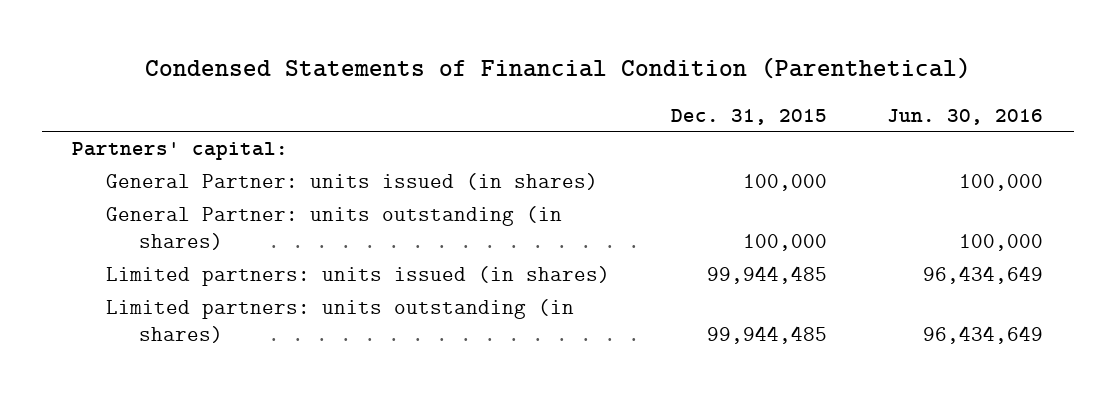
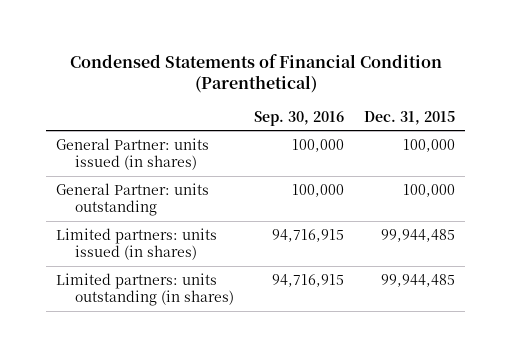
[887,108,1044,125] Jun. 30, 2016 -> none
none -> [253,110,344,126] Sep. 30, 2016
[72,142,289,161] Partners' capital: -> none
[105,206,562,250] General Partner: units outstanding (in shares) -> [56,182,210,217] General Partner: units outstanding

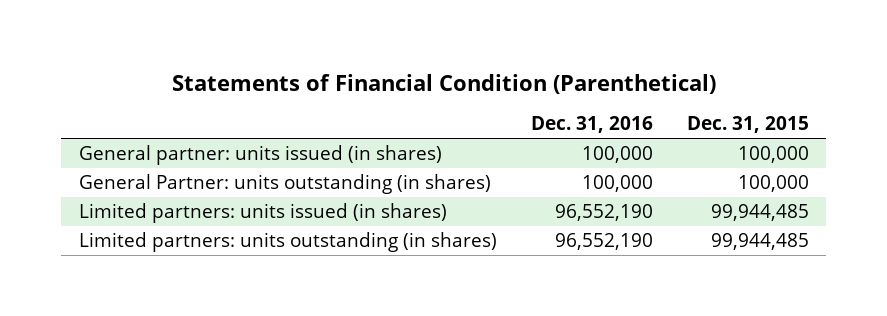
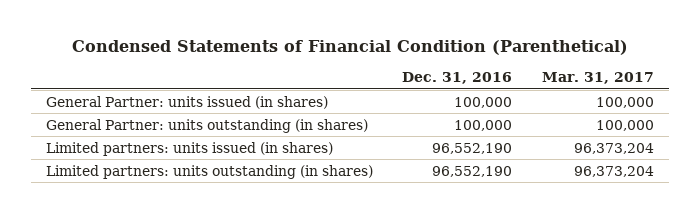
[171,73,716,94] Statements of Financial Condition (Parenthetical) -> [71,40,628,56] Condensed Statements of Financial Condition (Parenthetical)
[686,116,809,134] Dec. 31, 2015 -> none
none -> [542,72,655,85] Mar. 31, 2017
[78,145,442,166] General partner: units issued (in shares) -> [45,95,328,109] General Partner: units issued (in shares)

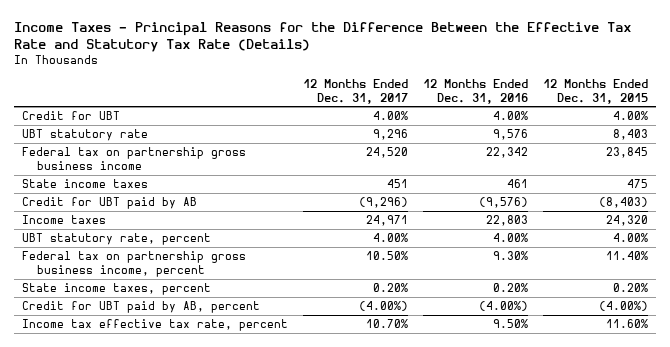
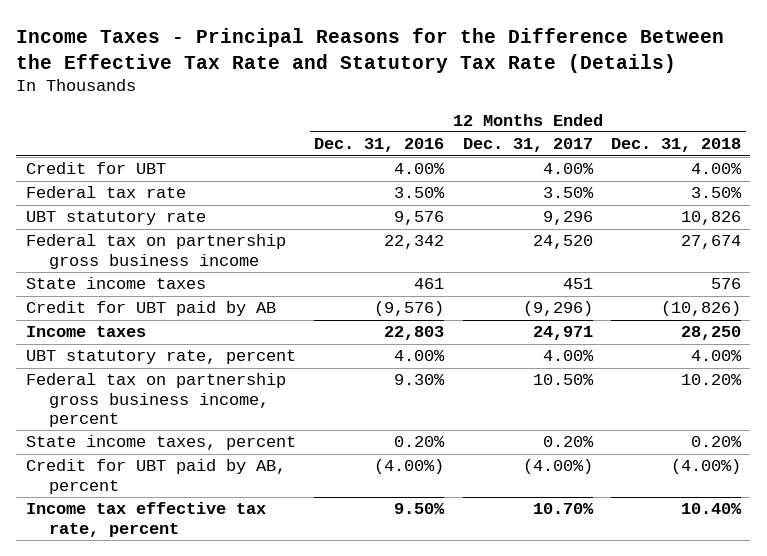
[543,78,649,104] 12 Months Ended Dec. 31, 2015 -> none
none -> [611,138,742,153] Dec. 31, 2018
none -> [25,186,186,199] Federal tax rate

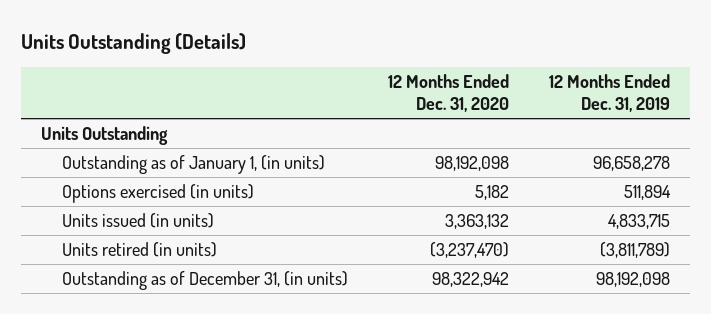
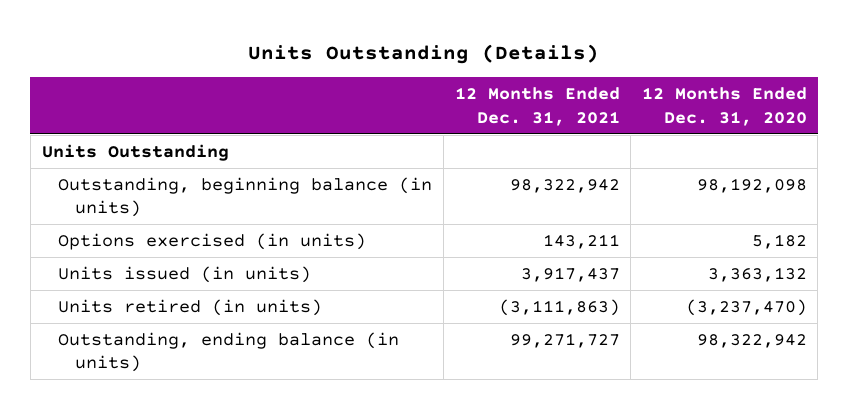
[549,73,671,113] 12 Months Ended Dec. 31, 2019 -> none
none -> [454,87,620,126] 12 Months Ended Dec. 31, 2021
[62,154,326,174] Outstanding as of January 1, (in units) -> [58,176,433,218] Outstanding, beginning balance (in units)
[62,270,349,290] Outstanding as of December 31, (in units) -> [58,331,400,373] Outstanding, ending balance (in units)

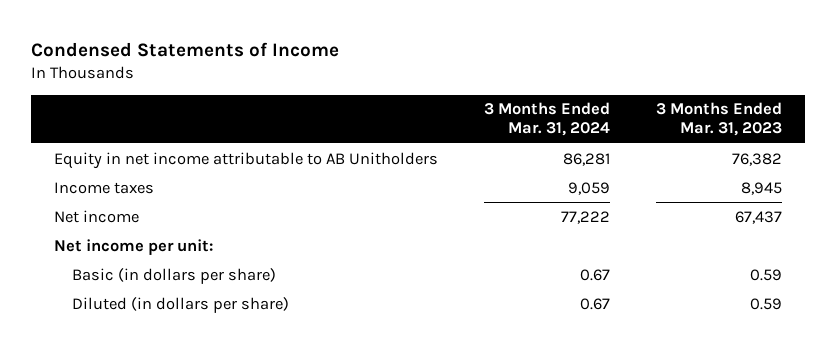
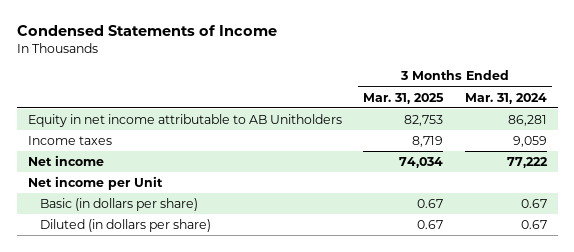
[656,102,783,137] 3 Months Ended Mar. 31, 2023 -> none
none -> [363,92,445,104] Mar. 31, 2025
[53,238,213,255] Net income per unit: -> [27,175,163,190] Net income per Unit

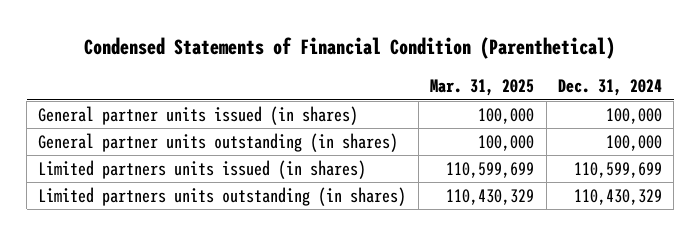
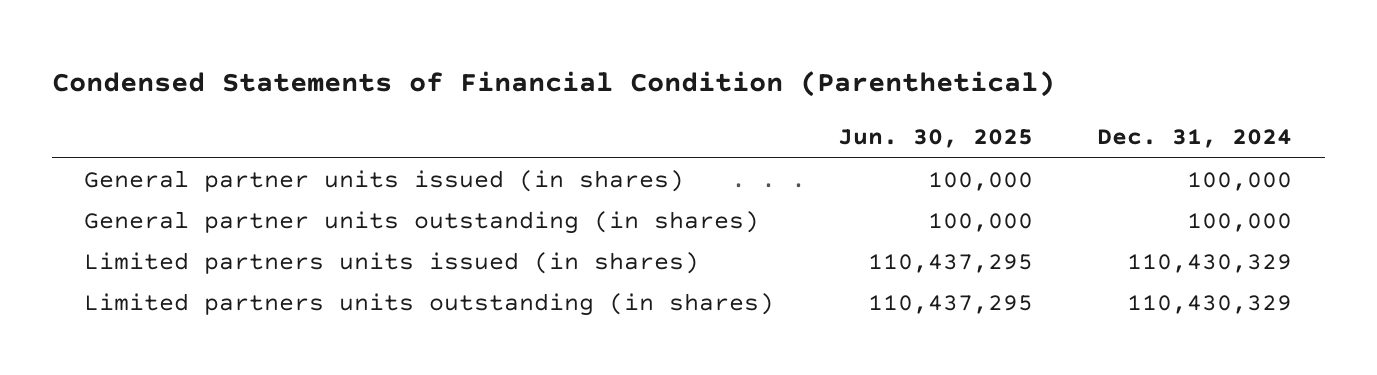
[430,79,535,97] Mar. 31, 2025 -> none
none -> [838,129,1034,149] Jun. 30, 2025
[573,161,662,178] 110,599,699 -> [1127,254,1293,274] 110,430,329

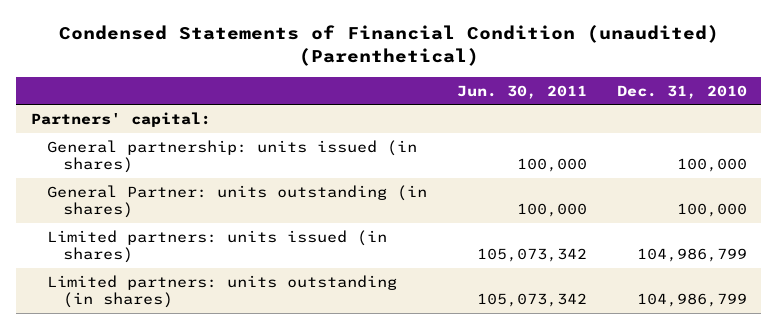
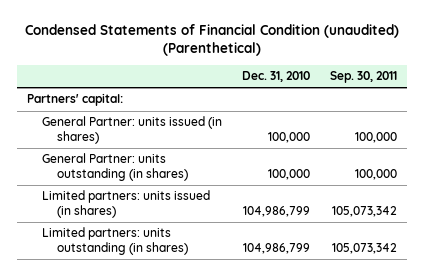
[456,84,587,99] Jun. 30, 2011 -> none
none -> [330,71,398,84] Sep. 30, 2011
[46,140,417,173] General partnership: units issued (in shares) -> [41,116,222,145] General Partner: units issued (in shares)

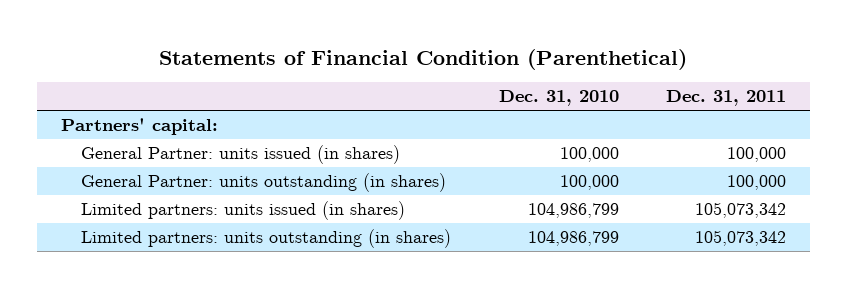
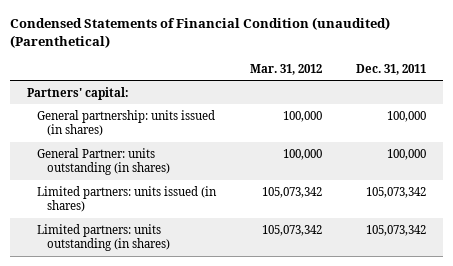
[159,48,688,70] Statements of Financial Condition (Parenthetical) -> [10,16,391,48] Condensed Statements of Financial Condition (unaudited) (Parenthetical)
[498,90,619,107] Dec. 31, 2010 -> none
none -> [249,63,322,75] Mar. 31, 2012
[81,144,401,164] General Partner: units issued (in shares) -> [36,109,215,137] General partnership: units issued (in shares)

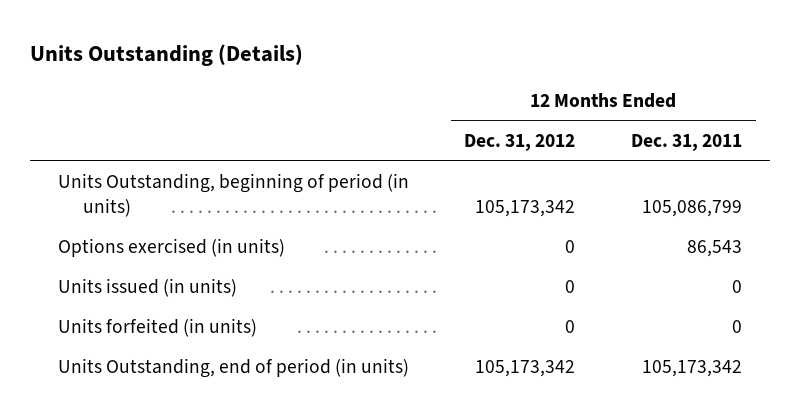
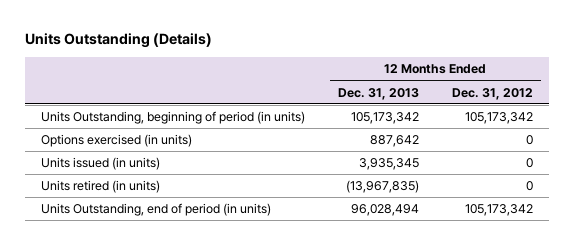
[630,133,742,151] Dec. 31, 2011 -> none
none -> [337,87,419,100] Dec. 31, 2013
[58,317,258,337] Units forfeited (in units) -> [41,180,161,194] Units retired (in units)

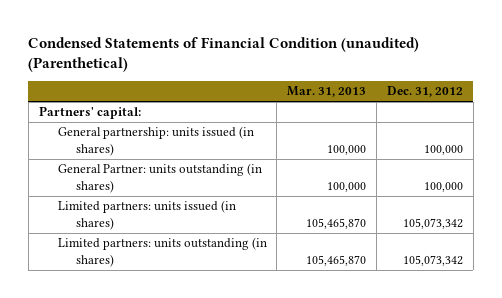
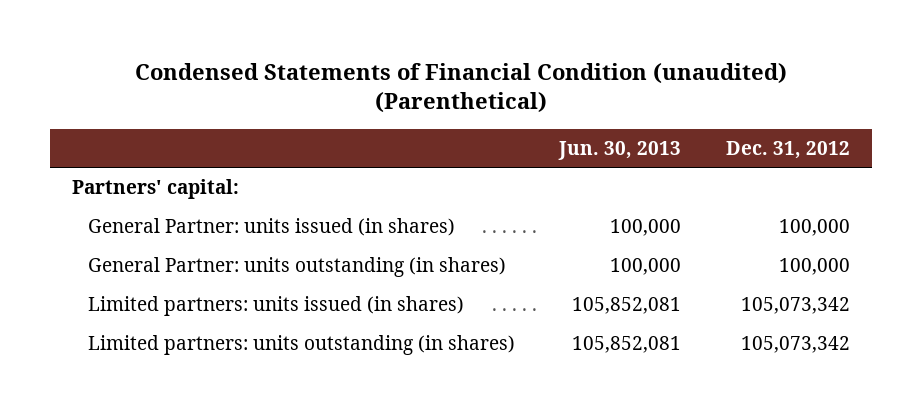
[287,86,367,98] Mar. 31, 2013 -> none
none -> [558,140,682,160] Jun. 30, 2013
[57,126,254,156] General partnership: units issued (in shares) -> [87,218,455,237] General Partner: units issued (in shares)

